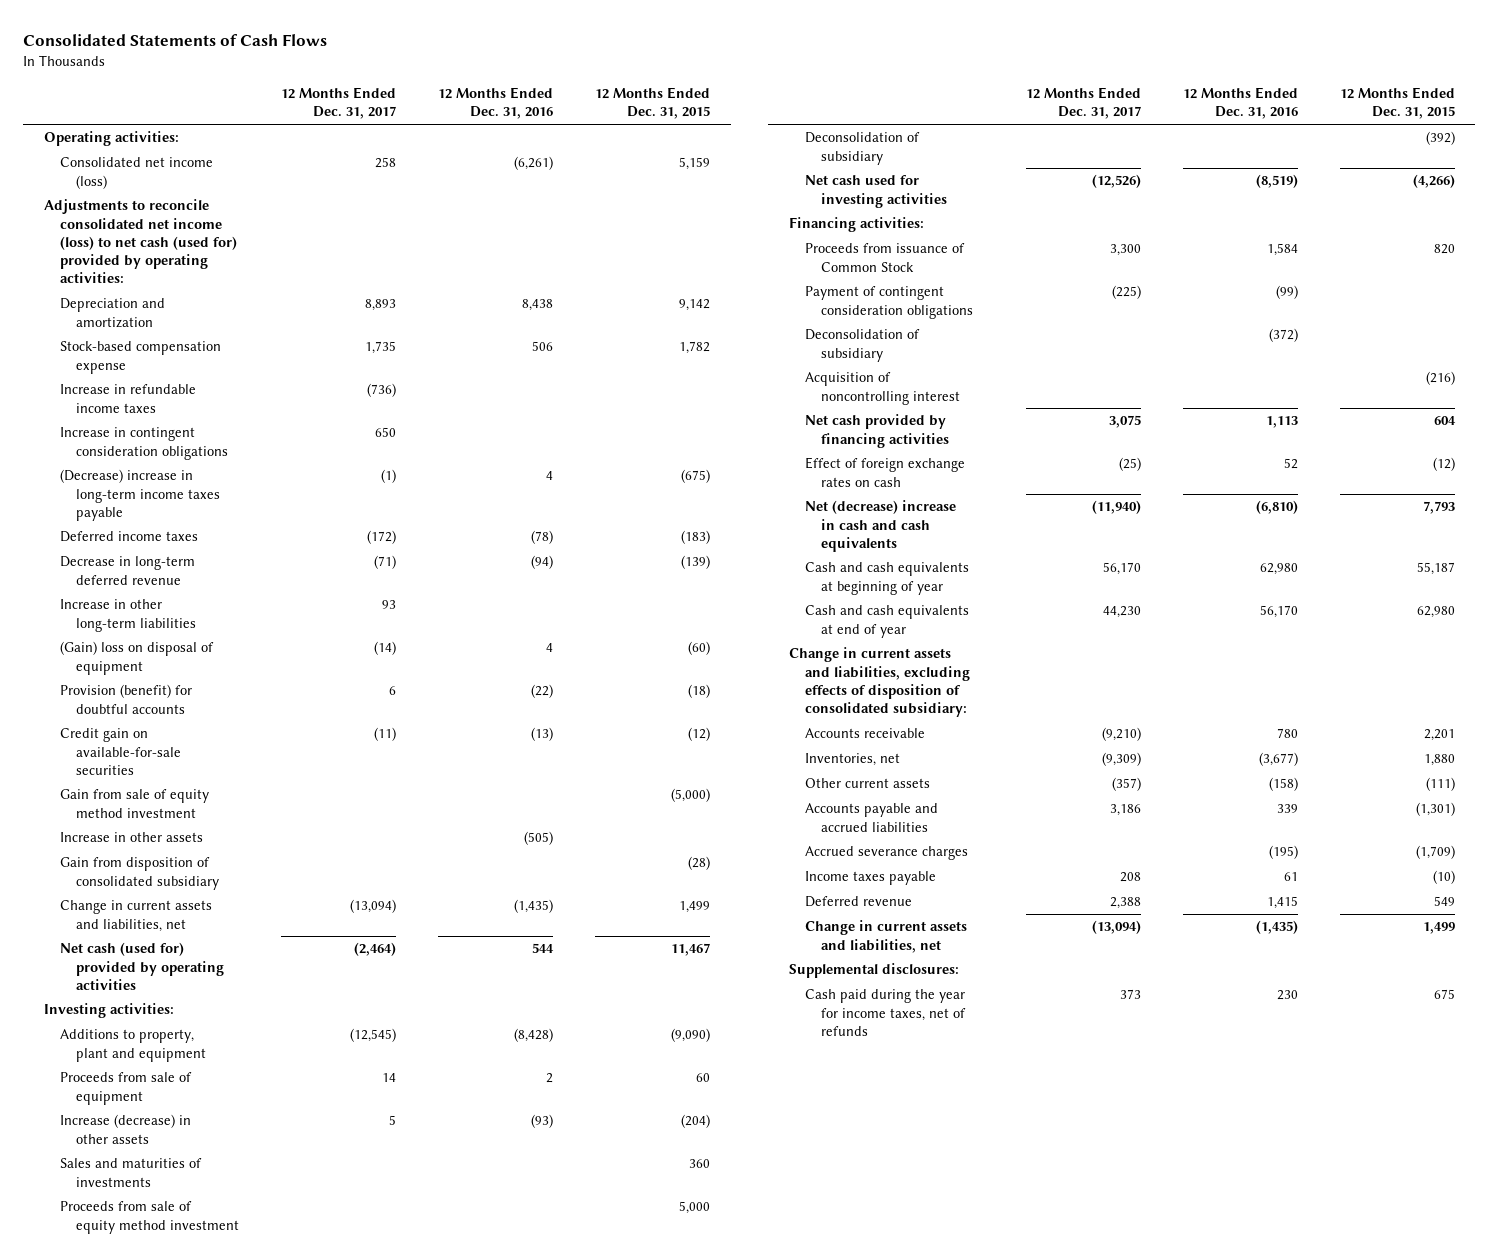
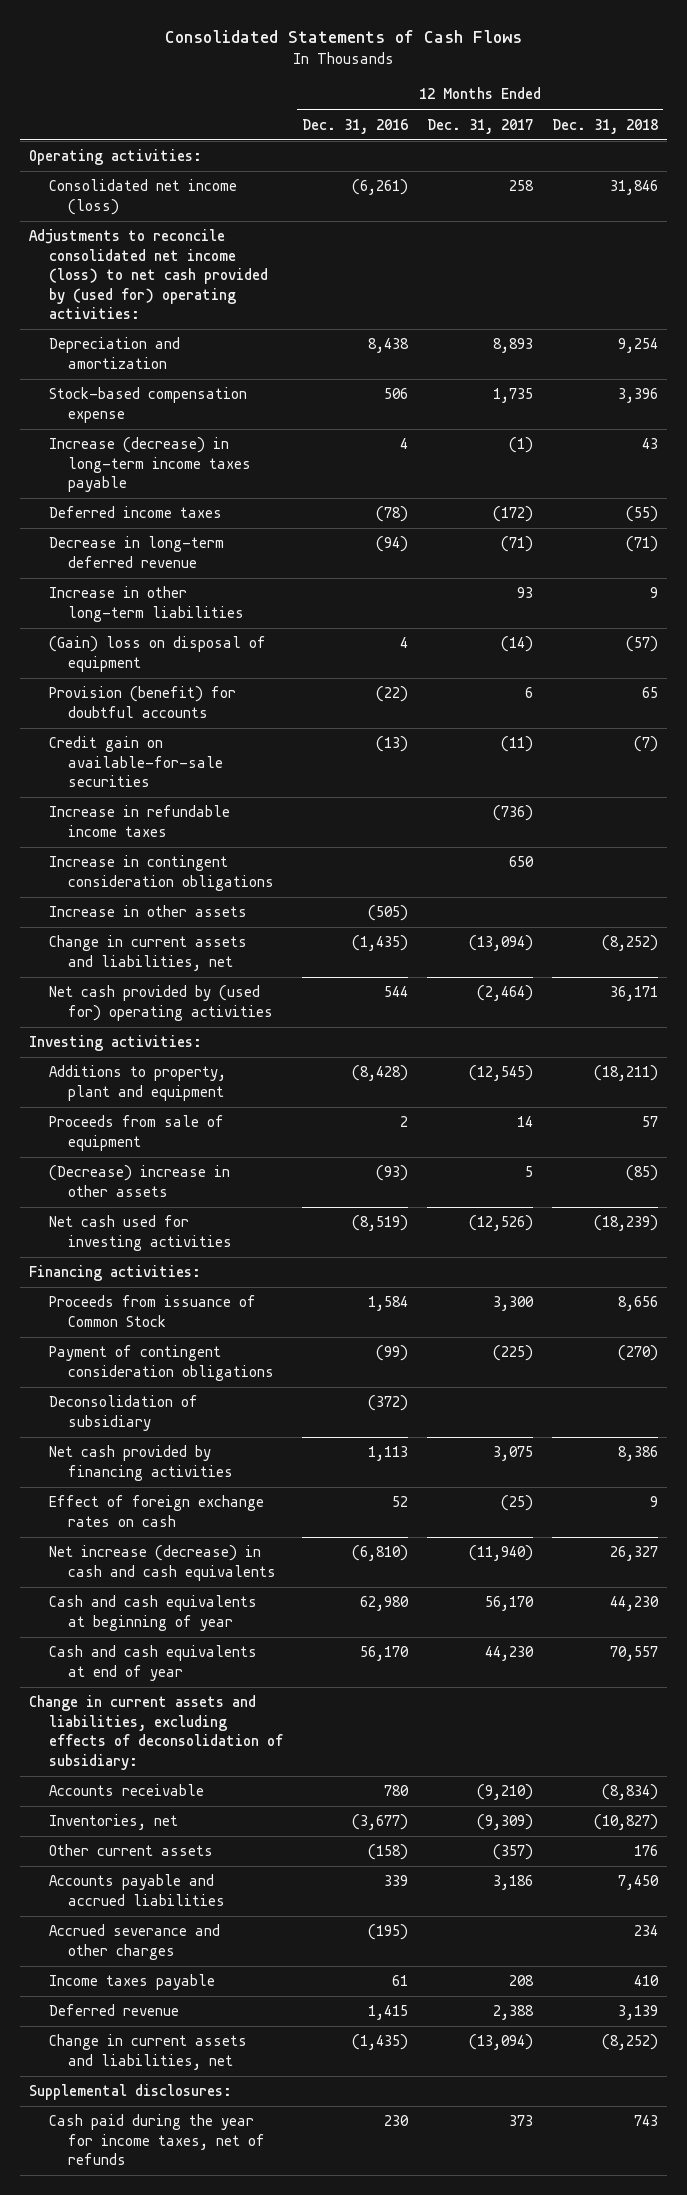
[595,87,711,120] 12 Months Ended Dec. 31, 2015 -> none
none -> [551,118,658,134] Dec. 31, 2018
[44,199,238,283] Adjustments to reconcile consolidated net income (loss) to net cash (used for) provided by operating activities: -> [29,229,268,320] Adjustments to reconcile consolidated net income (loss) to net cash provided by (used for) operating activities:
[60,469,221,521] (Decrease) increase in long-term income taxes payable -> [48,437,252,493] Increase (decrease) in long-term income taxes payable
[60,789,210,818] Gain from sale of equity method investment -> none
[60,384,197,413] Increase in refundable income taxes -> [48,805,230,837] Increase in refundable income taxes
[60,427,229,460] Increase in contingent consideration obligations -> [48,855,275,891] Increase in contingent consideration obligations
[60,857,220,890] Gain from disposition of consolidated subsidiary -> none
[60,942,225,990] Net cash (used for) provided by operating activities -> [48,985,274,1021] Net cash provided by (used for) operating activities
[60,1158,203,1187] Sales and maturities of investments -> none
[60,1201,240,1234] Proceeds from sale of equity method investment -> none
[804,132,920,165] Deconsolidation of subsidiary -> none
[60,1114,192,1144] Increase (decrease) in other assets -> [48,1165,230,1197] (Decrease) increase in other assets
[804,372,960,405] Acquisition of noncontrolling interest -> none
[804,500,956,552] Net (decrease) increase in cash and cash equivalents -> [48,1545,277,1581] Net increase (decrease) in cash and cash equivalents
[788,647,970,717] Change in current assets and liabilities, excluding effects of disposition of consolidated subsidiary: -> [29,1695,283,1770] Change in current assets and liabilities, excluding effects of deconsolidation of subsidiary:
[804,846,968,861] Accrued severance charges -> [48,1924,220,1960] Accrued severance and other charges

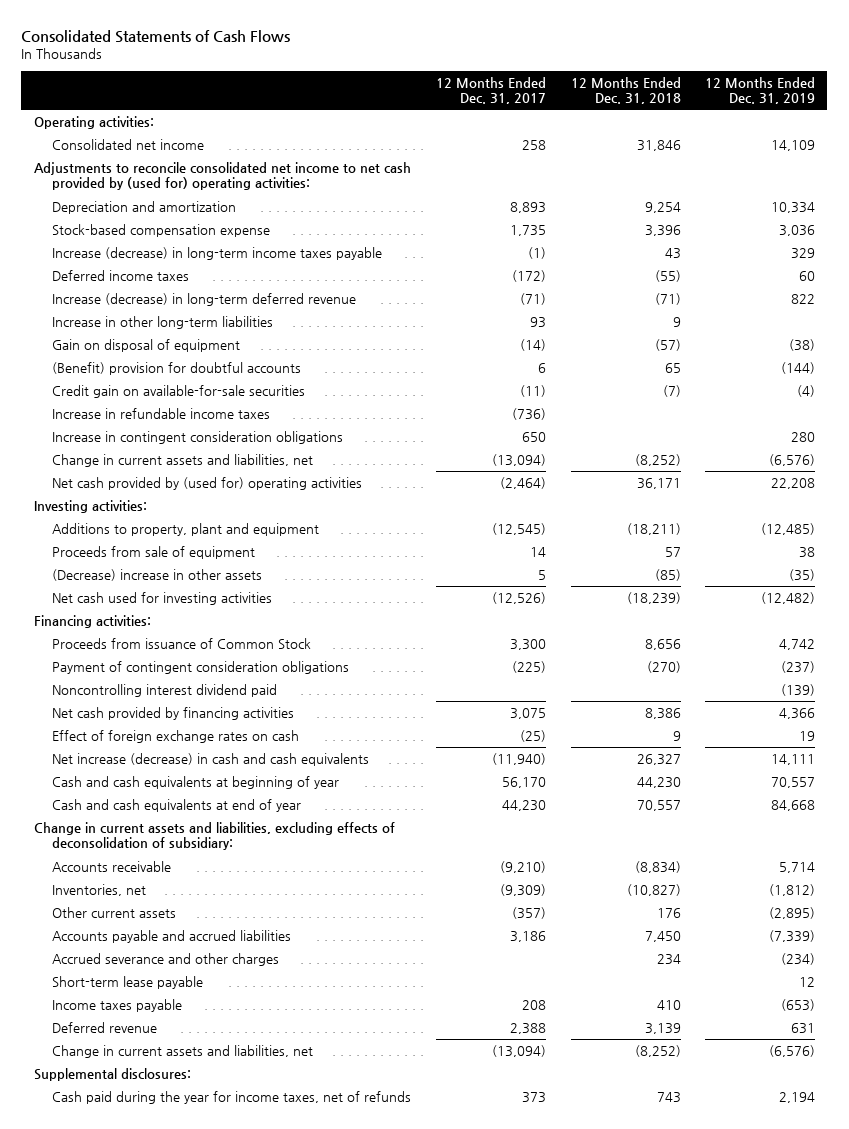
[301,118,408,134] Dec. 31, 2016 -> none
none -> [705,76,816,105] 12 Months Ended Dec. 31, 2019
[48,179,237,215] Consolidated net income (loss) -> [52,139,205,151] Consolidated net income
[29,229,268,320] Adjustments to reconcile consolidated net income (loss) to net cash provided by (used for) operating activities: -> [33,162,411,191] Adjustments to reconcile consolidated net income to net cash provided by (used for) operating activities:
[48,536,224,568] Decrease in long-term deferred revenue -> [52,293,357,307] Increase (decrease) in long-term deferred revenue
[48,636,266,672] (Gain) loss on disposal of equipment -> [52,339,241,353] Gain on disposal of equipment
[48,686,236,718] Provision (benefit) for doubtful accounts -> [52,362,302,376] (Benefit) provision for doubtful accounts
[48,905,247,918] Increase in other assets -> none
[48,1395,198,1431] Deconsolidation of subsidiary -> none
none -> [52,684,278,698] Noncontrolling interest dividend paid
none -> [52,976,204,990] Short-term lease payable

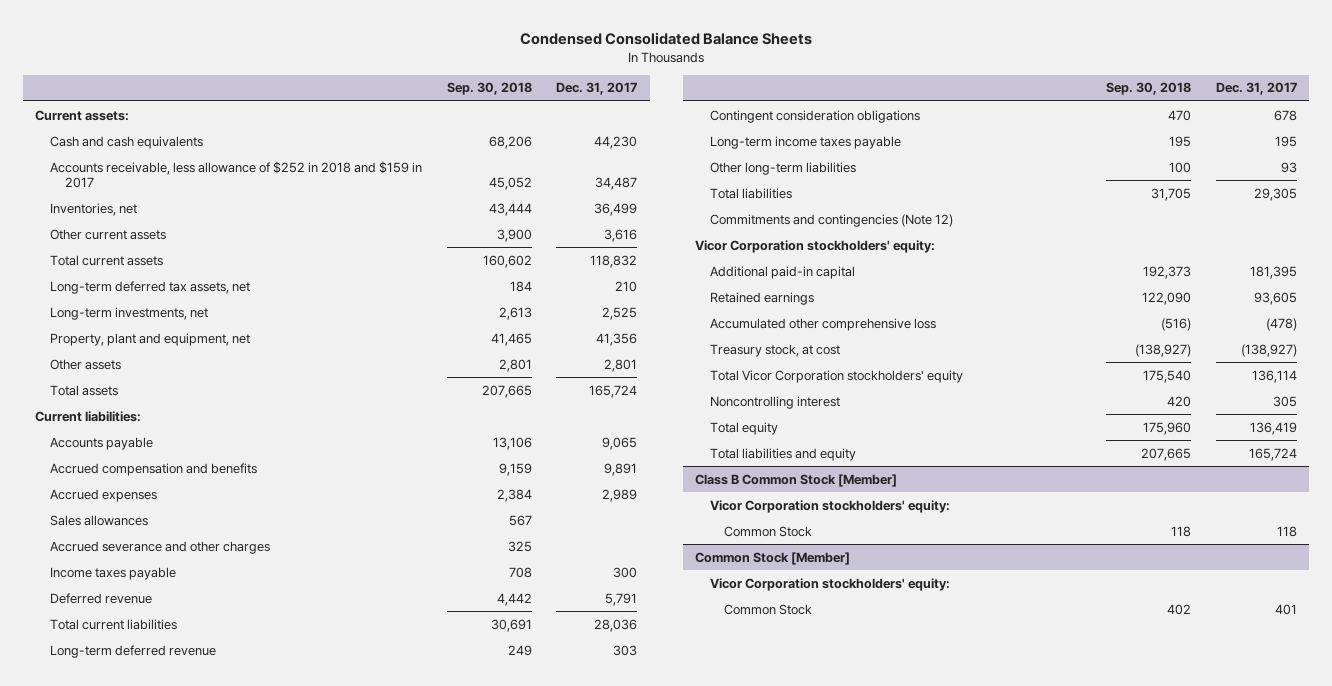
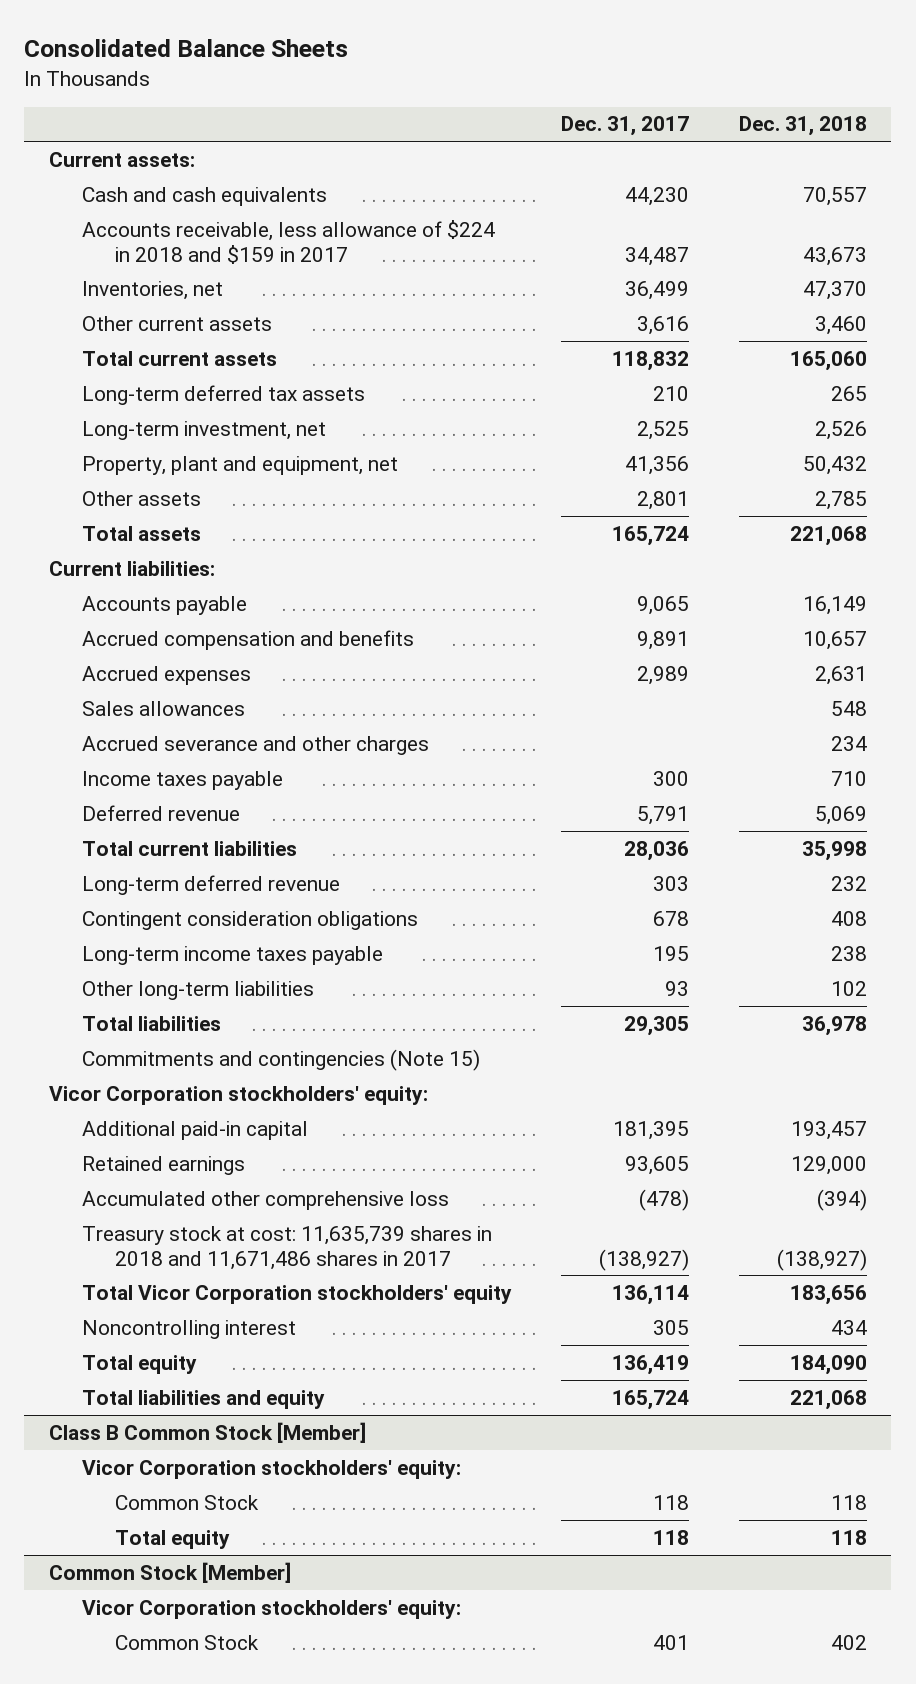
[520,31,813,45] Condensed Consolidated Balance Sheets -> [24,39,349,58] Consolidated Balance Sheets
[446,82,532,96] Sep. 30, 2018 -> none
none -> [738,116,867,137] Dec. 31, 2018
[50,160,423,188] Accounts receivable, less allowance of $252 in 2018 and $159 in 2017 -> [81,219,495,264] Accounts receivable, less allowance of $224 in 2018 and $159 in 2017
[50,280,251,294] Long-term deferred tax assets, net -> [81,384,365,405] Long-term deferred tax assets
[50,306,209,320] Long-term investments, net -> [81,420,326,440] Long-term investment, net
[709,213,953,227] Commitments and contingencies (Note 12) -> [81,1048,480,1071] Commitments and contingencies (Note 15)
[709,343,840,357] Treasury stock, at cost -> [81,1225,492,1270] Treasury stock at cost: 11,635,739 shares in 2018 and 11,671,486 shares in 2017
none -> [114,1529,230,1549] Total equity

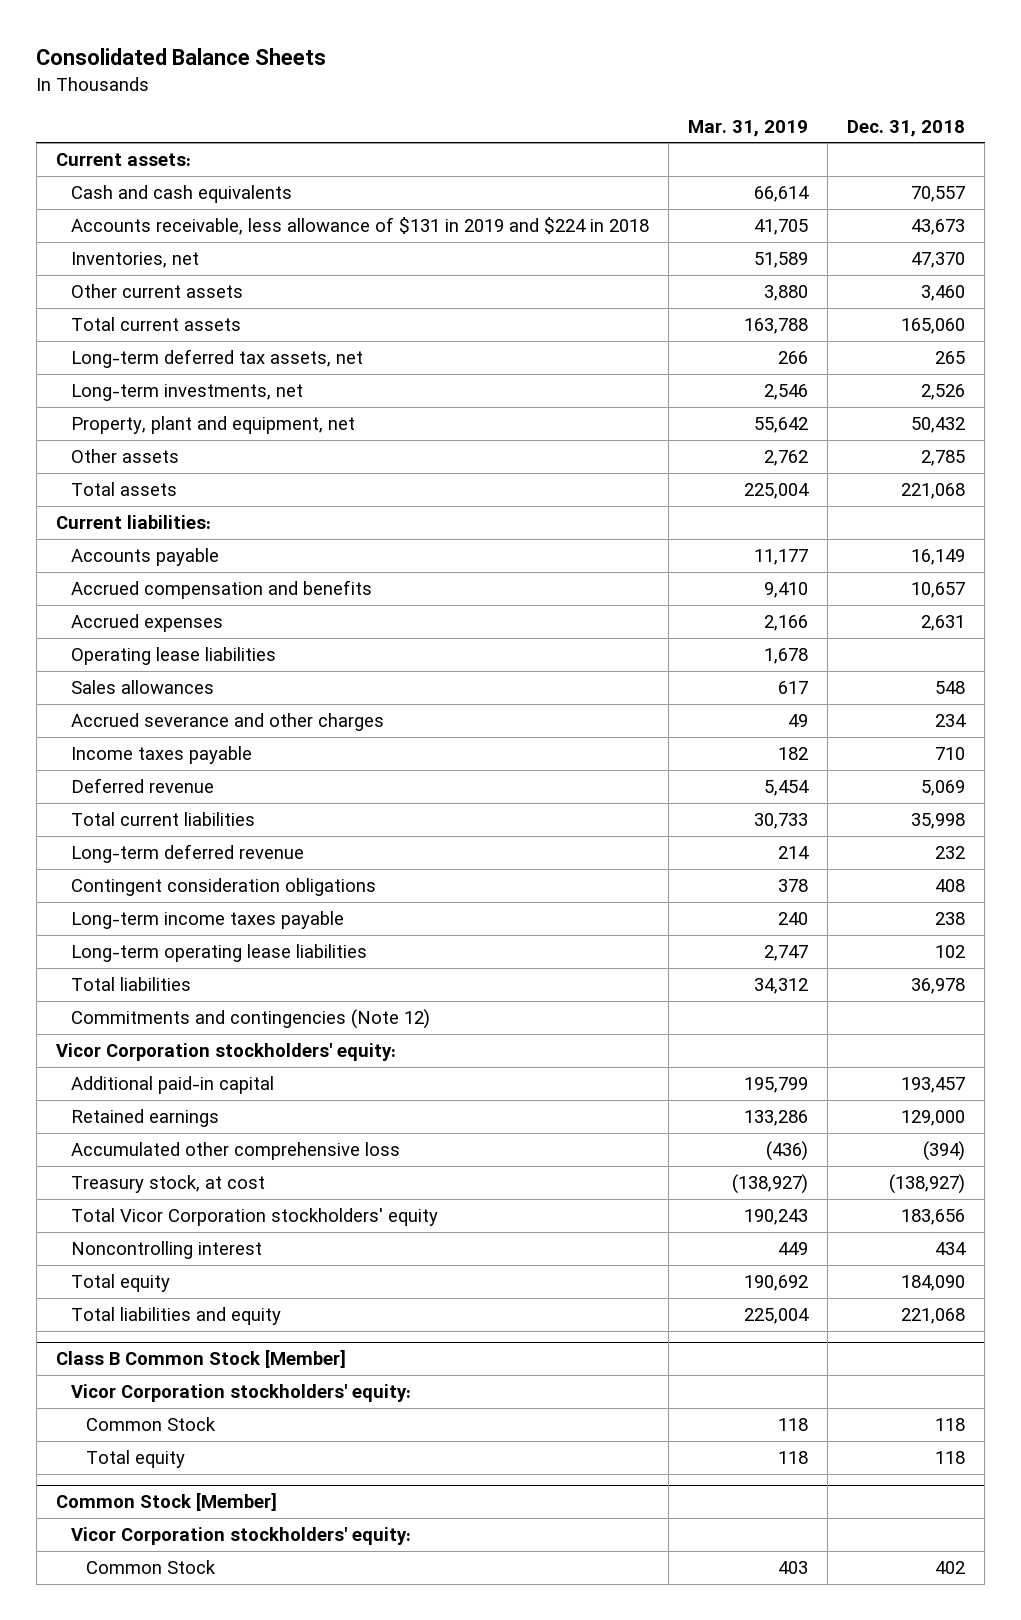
[561,116,690,137] Dec. 31, 2017 -> none
none -> [688,119,809,137] Mar. 31, 2019
[81,219,495,264] Accounts receivable, less allowance of $224 in 2018 and $159 in 2017 -> [71,217,650,236] Accounts receivable, less allowance of $131 in 2019 and $224 in 2018
[81,384,365,405] Long-term deferred tax assets -> [71,349,364,369] Long-term deferred tax assets, net
[81,420,326,440] Long-term investment, net -> [71,384,304,402] Long-term investments, net
none -> [71,647,277,666] Operating lease liabilities
[81,980,314,1000] Other long-term liabilities -> [71,944,368,963] Long-term operating lease liabilities
[81,1048,480,1071] Commitments and contingencies (Note 15) -> [71,1009,431,1030] Commitments and contingencies (Note 12)
[81,1225,492,1270] Treasury stock at cost: 11,635,739 shares in 2018 and 11,671,486 shares in 2017 -> [71,1175,266,1194] Treasury stock, at cost

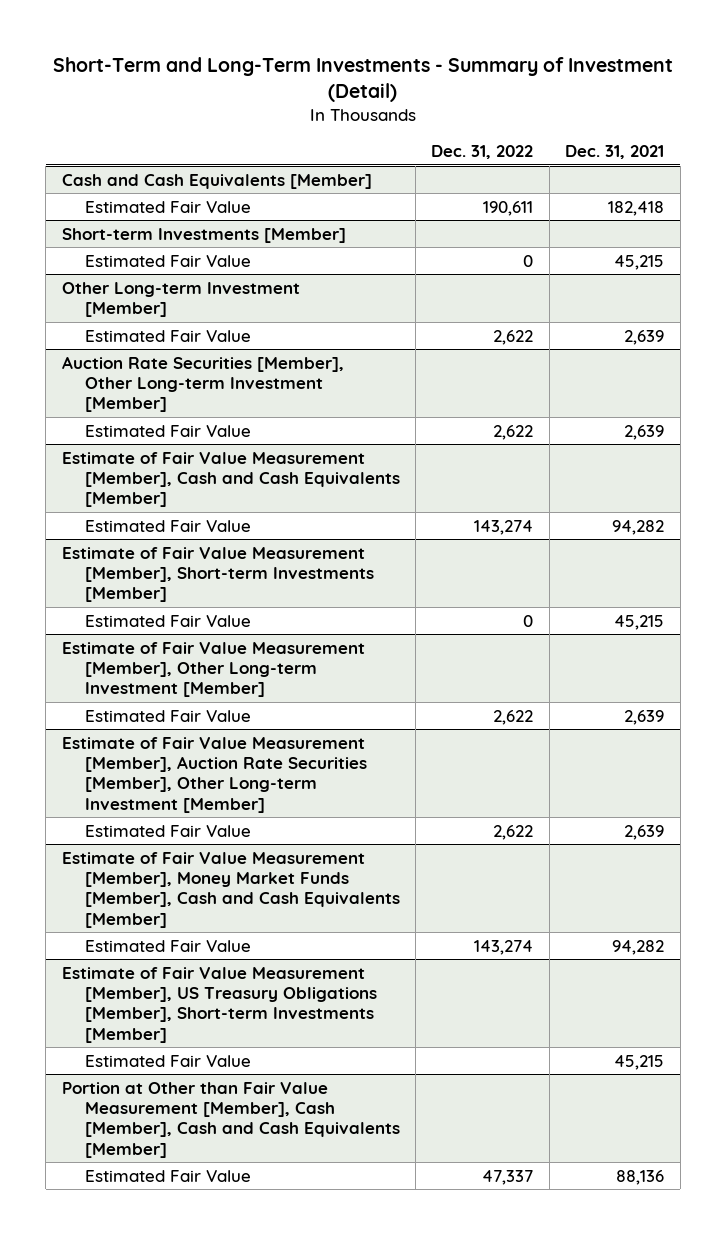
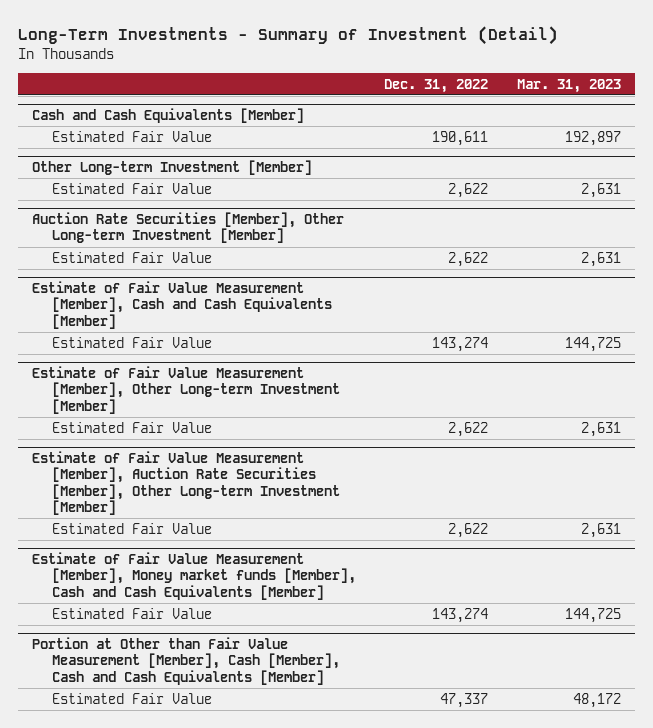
[52,56,673,103] Short-Term and Long-Term Investments - Summary of Investment (Detail) -> [17,25,558,45] Long-Term Investments - Summary of Investment (Detail)
[565,145,665,160] Dec. 31, 2021 -> none
none -> [516,78,621,93] Mar. 31, 2023
[61,227,346,243] Short-term Investments [Member] -> none
[84,254,251,267] Estimated Fair Value -> none
[61,546,374,603] Estimate of Fair Value Measurement [Member], Short-term Investments [Member] -> none
[84,614,251,627] Estimated Fair Value -> none
[61,851,400,928] Estimate of Fair Value Measurement [Member], Money Market Funds [Member], Cash and Cash Equivalents [Member] -> [31,552,356,600] Estimate of Fair Value Measurement [Member], Money market funds [Member], Cash and Cash Equivalents [Member]
[61,966,377,1043] Estimate of Fair Value Measurement [Member], US Treasury Obligations [Member], Short-term Investments [Member] -> none
[84,1054,251,1067] Estimated Fair Value -> none

